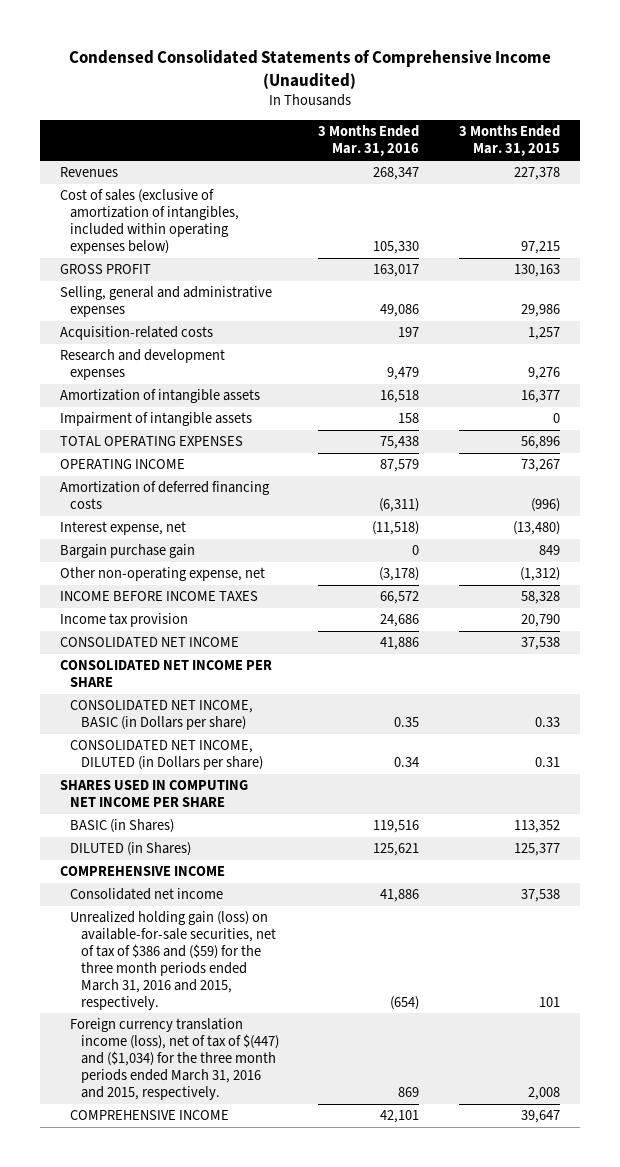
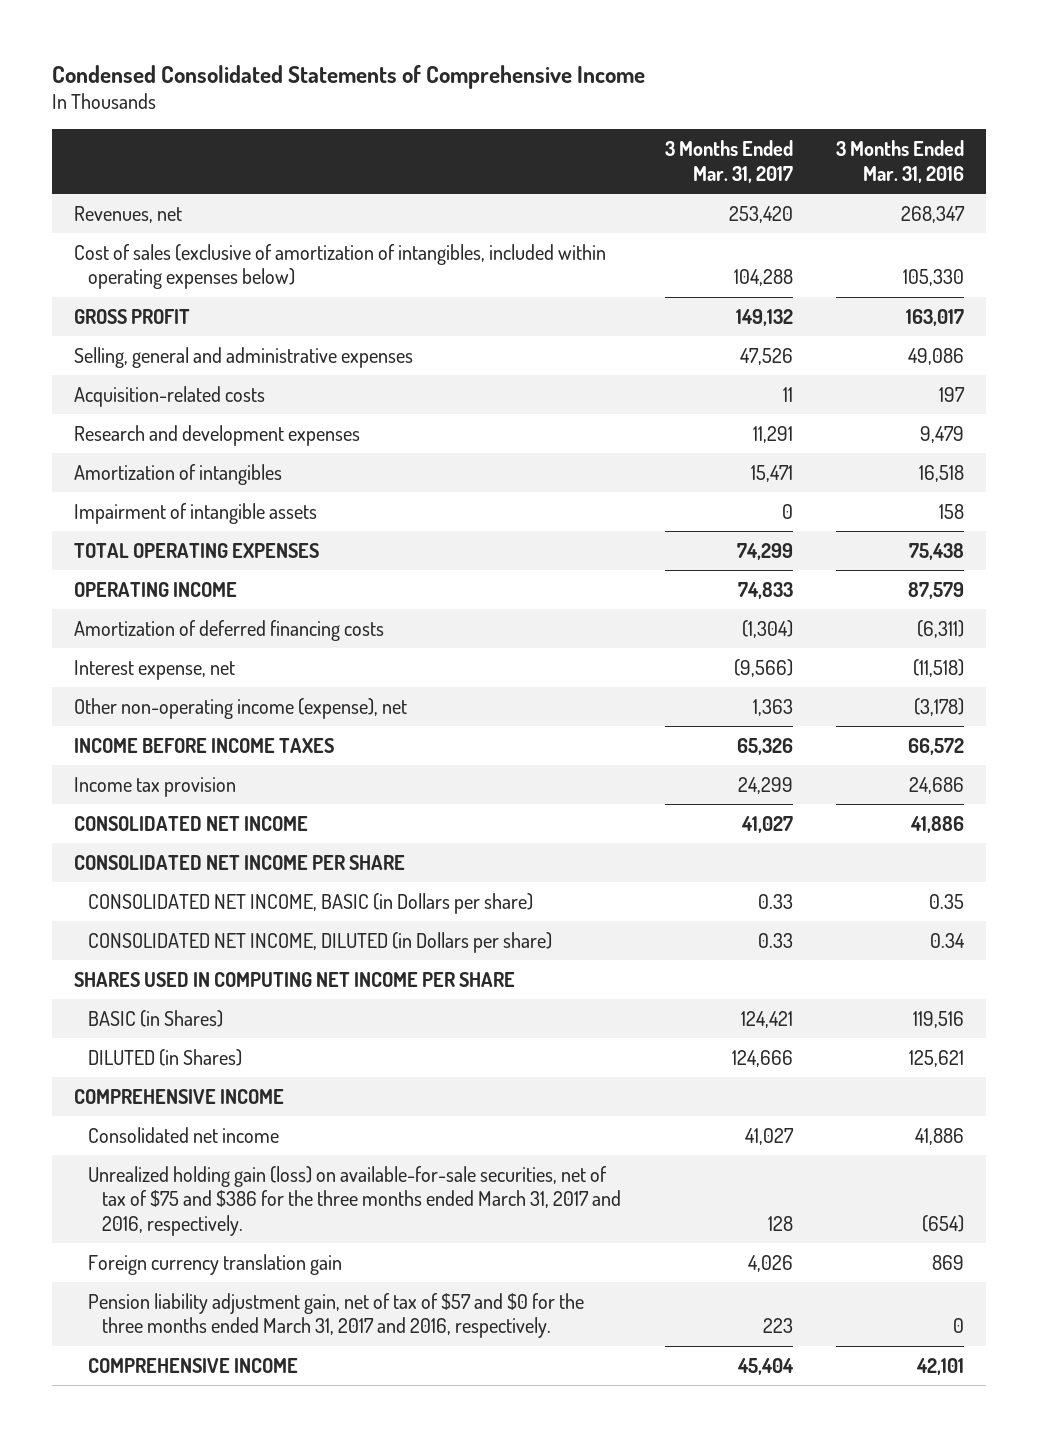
[69,49,552,89] Condensed Consolidated Statements of Comprehensive Income (Unaudited) -> [51,64,645,89] Condensed Consolidated Statements of Comprehensive Income
[459,125,561,157] 3 Months Ended Mar. 31, 2015 -> none
none -> [664,140,793,183] 3 Months Ended Mar. 31, 2017
[60,167,119,178] Revenues -> [73,205,182,223] Revenues, net
[60,389,261,404] Amortization of intangible assets -> [73,463,282,485] Amortization of intangibles
[60,544,196,559] Bargain purchase gain -> none
[60,567,266,582] Other non-operating expense, net -> [73,697,407,719] Other non-operating income (expense), net
[70,911,276,1010] Unrealized holding gain (loss) on available-for-sale securities, net of tax of $386 and ($59) for the three month periods ended March 31, 2016 and 2015, respectively. -> [87,1165,622,1236] Unrealized holding gain (loss) on available-for-sale securities, net of tax of $75 and $386 for the three months ended March 31, 2017 and 2016, respectively.
[70,1018,279,1100] Foreign currency translation income (loss), net of tax of $(447) and ($1,034) for the three month periods ended March 31, 2016 and 2015, respectively. -> [87,1253,342,1275] Foreign currency translation gain
none -> [87,1292,584,1339] Pension liability adjustment gain, net of tax of $57 and $0 for the three months ended March 31, 2017 and 2016, respectively.

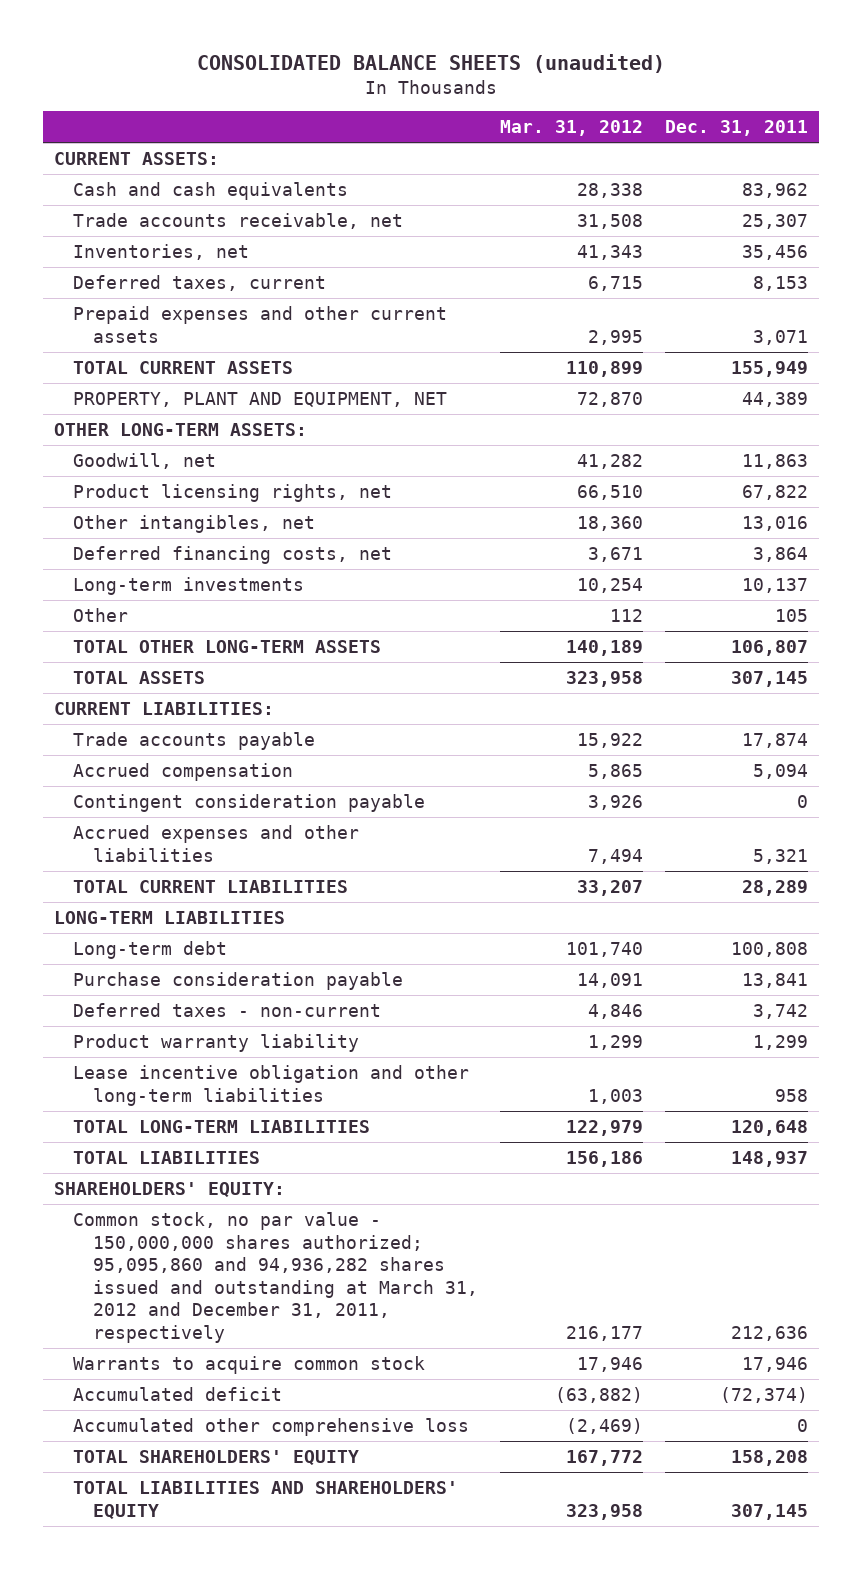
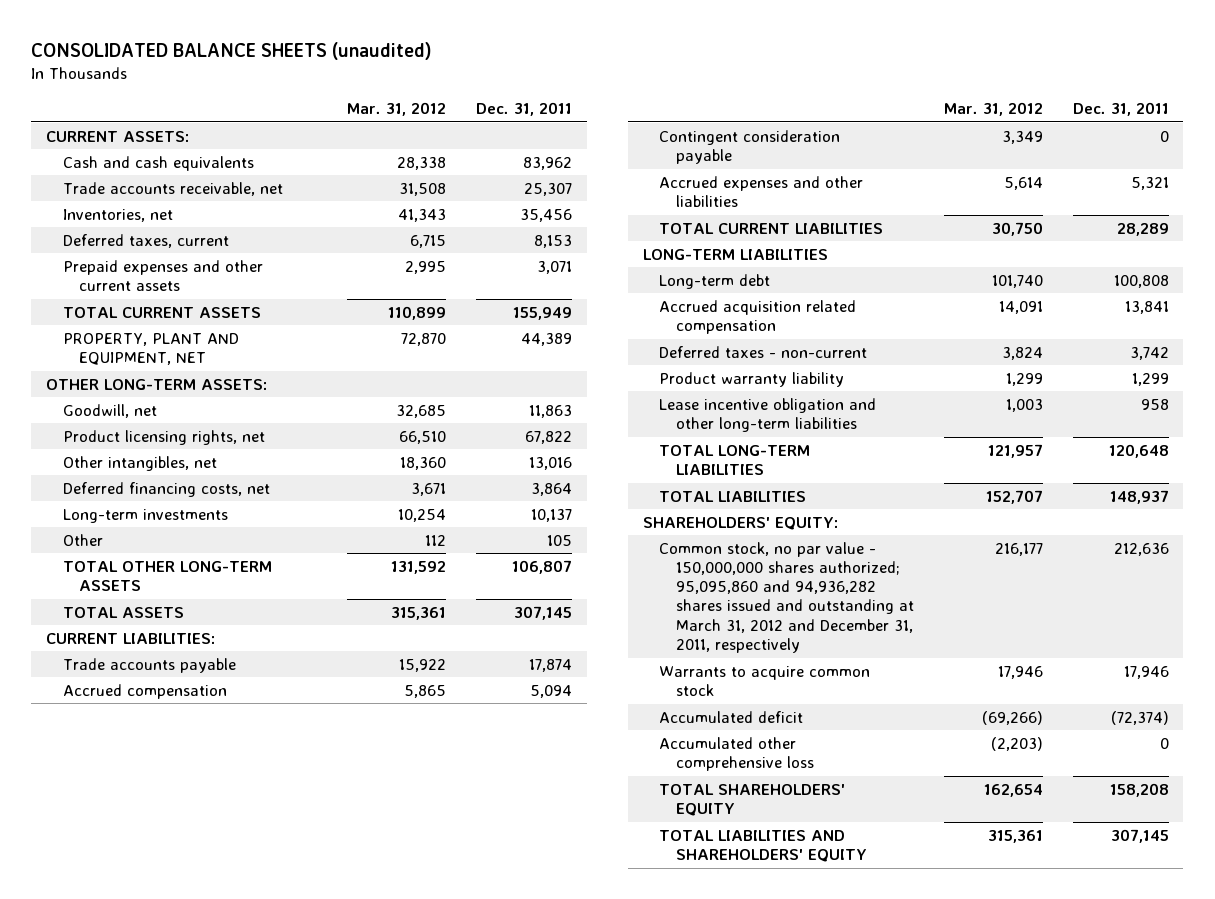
[576,454,643,470] 41,282 -> [396,404,447,418] 32,685
[565,640,643,657] 140,189 -> [391,560,447,574] 131,592
[565,671,643,688] 323,958 -> [391,606,447,620] 315,361
[587,795,643,811] 3,926 -> [1001,130,1043,144] 3,349
[587,848,643,864] 7,494 -> [1003,176,1043,190] 5,614
[576,880,643,897] 33,207 -> [991,221,1043,236] 30,750
[73,972,404,991] Purchase consideration payable -> [659,299,857,335] Accrued acquisition related compensation
[587,1004,643,1020] 4,846 -> [1001,346,1043,360] 3,824
[565,1120,643,1137] 122,979 -> [987,443,1043,458] 121,957
[565,1151,643,1168] 156,186 -> [985,489,1043,504] 152,707
[554,1387,643,1404] (63,882) -> [981,710,1043,725] (69,266)
[565,1418,643,1435] (2,469) -> [990,736,1043,751] (2,203)
[565,1450,643,1467] 167,772 -> [983,783,1043,797] 162,654
[565,1503,643,1520] 323,958 -> [987,829,1043,843] 315,361

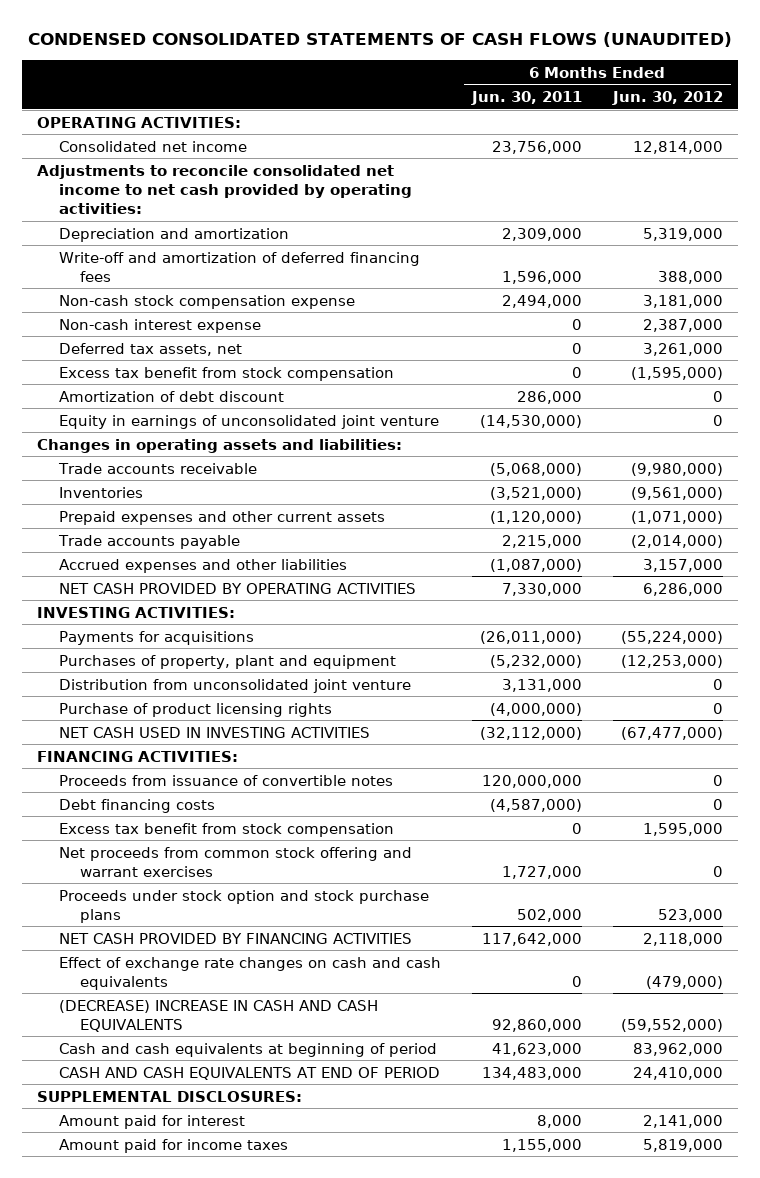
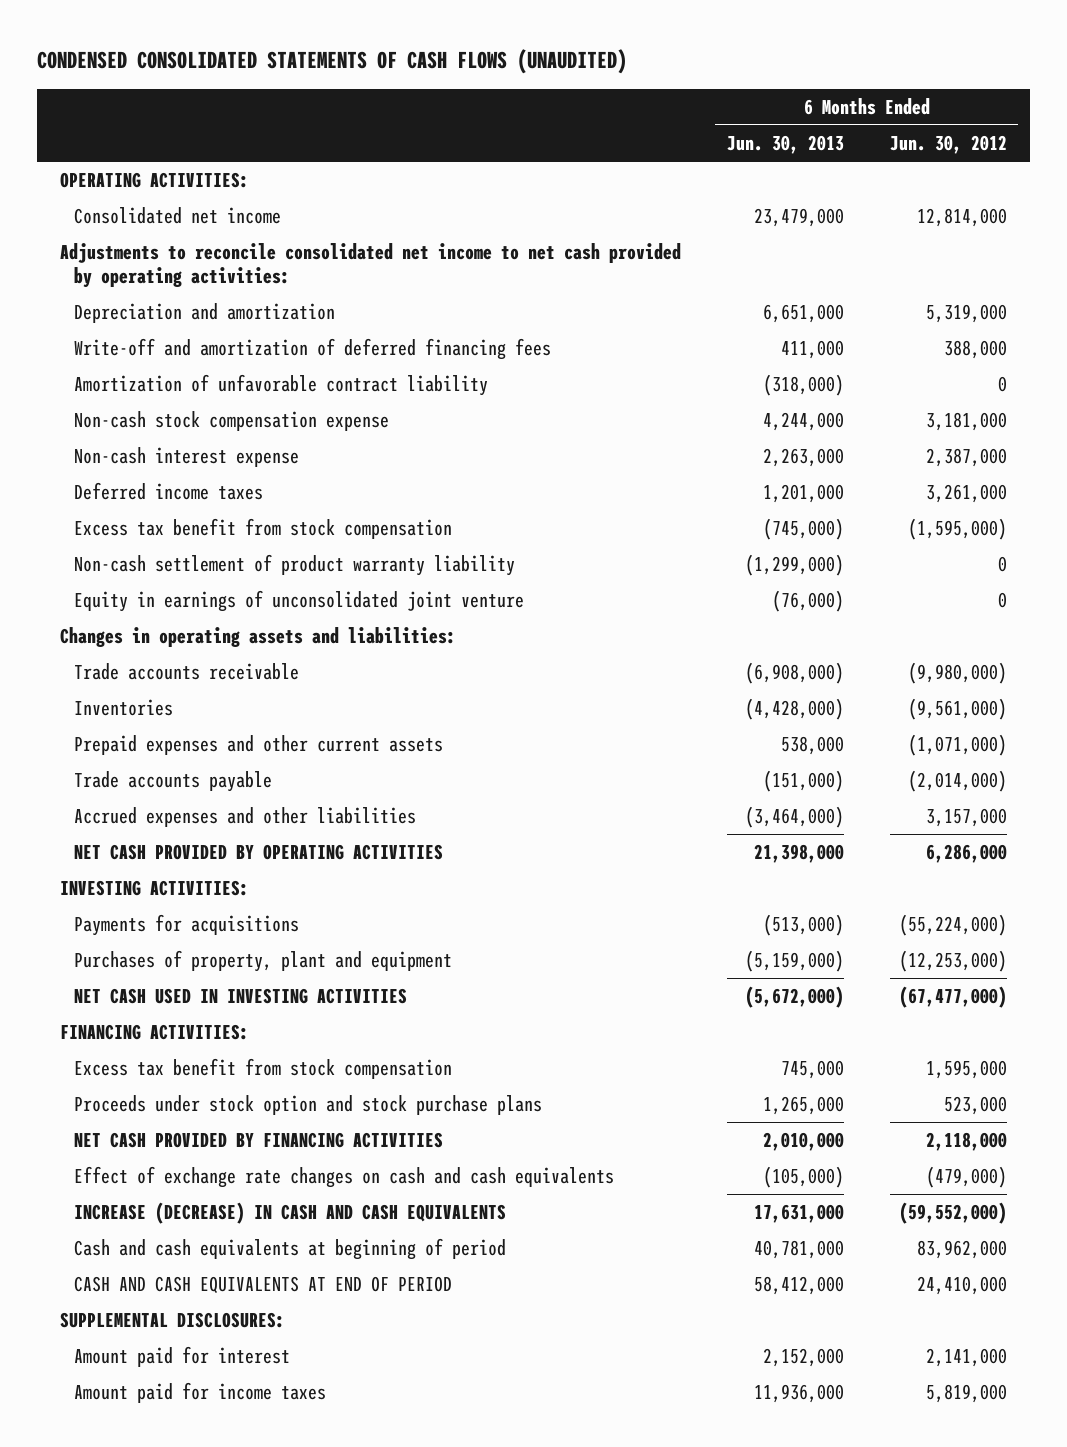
[470,90,582,105] Jun. 30, 2011 -> none
none -> [726,135,844,155] Jun. 30, 2013
none -> [74,374,489,397] Amortization of unfavorable contract liability
[58,342,242,356] Deferred tax assets, net -> [74,482,264,501] Deferred income taxes
[58,390,284,402] Amortization of debt discount -> none
none -> [74,554,516,577] Non-cash settlement of product warranty liability
[58,678,411,693] Distribution from unconsolidated joint venture -> none
[58,702,332,717] Purchase of product licensing rights -> none
[58,774,393,786] Proceeds from issuance of convertible notes -> none
[58,798,215,813] Debt financing costs -> none
[58,846,412,877] Net proceeds from common stock offering and warrant exercises -> none
[58,999,378,1032] (DECREASE) INCREASE IN CASH AND CASH EQUIVALENTS -> [74,1202,507,1225] INCREASE (DECREASE) IN CASH AND CASH EQUIVALENTS

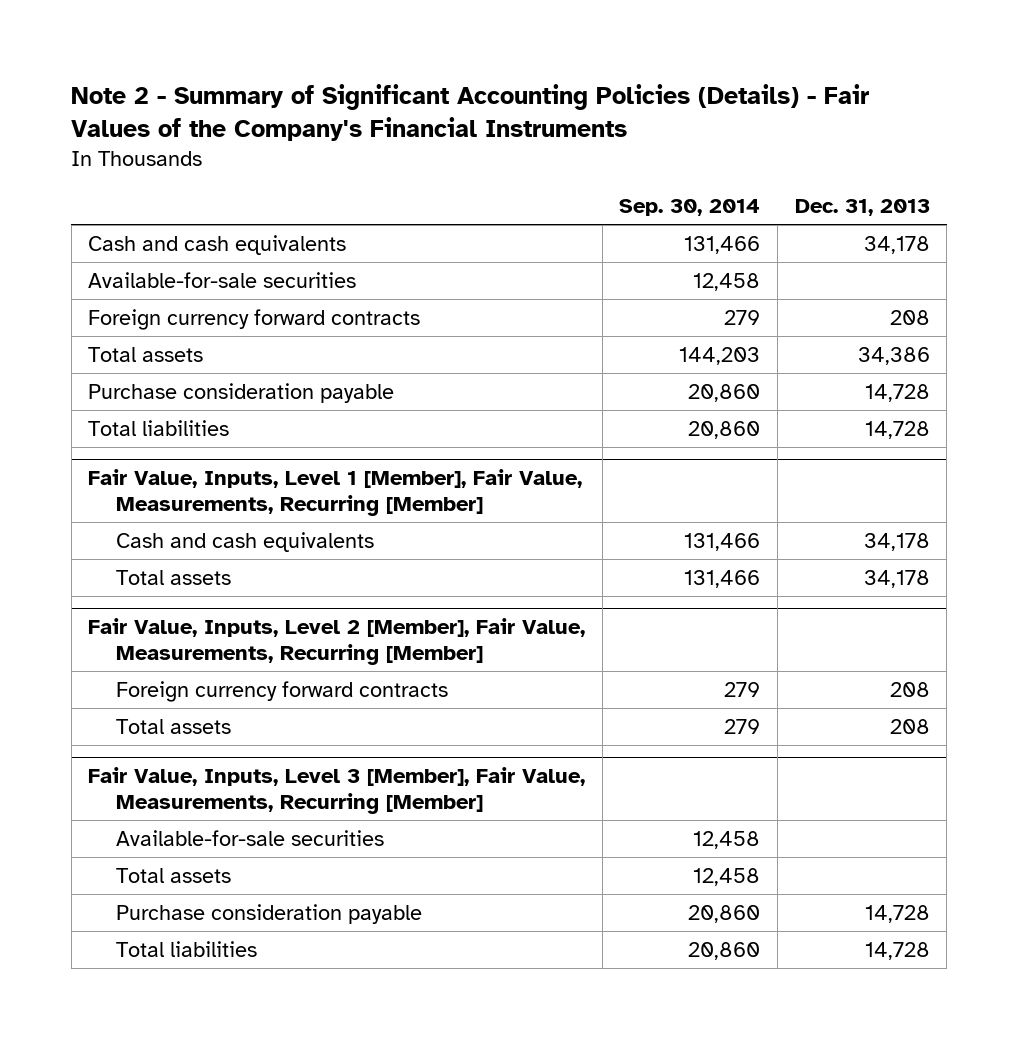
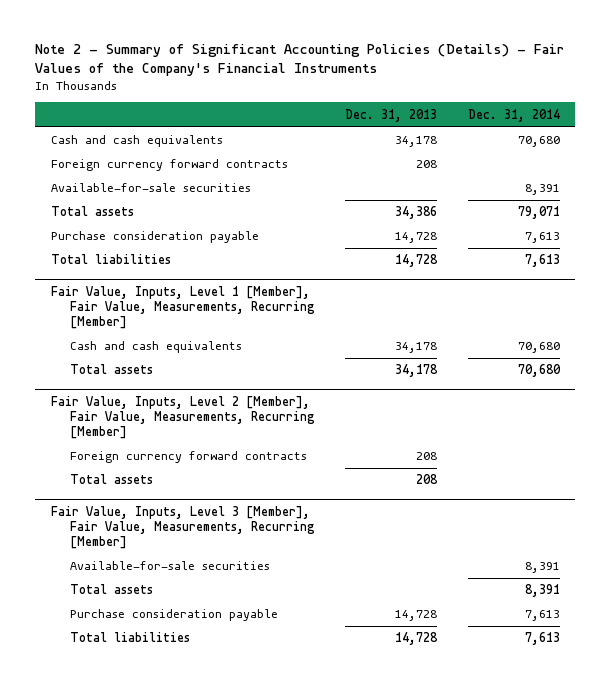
[619,198,761,216] Sep. 30, 2014 -> none
none -> [467,108,560,122] Dec. 31, 2014
[88,271,357,288] Available-for-sale securities -> [50,183,251,193] Available-for-sale securities

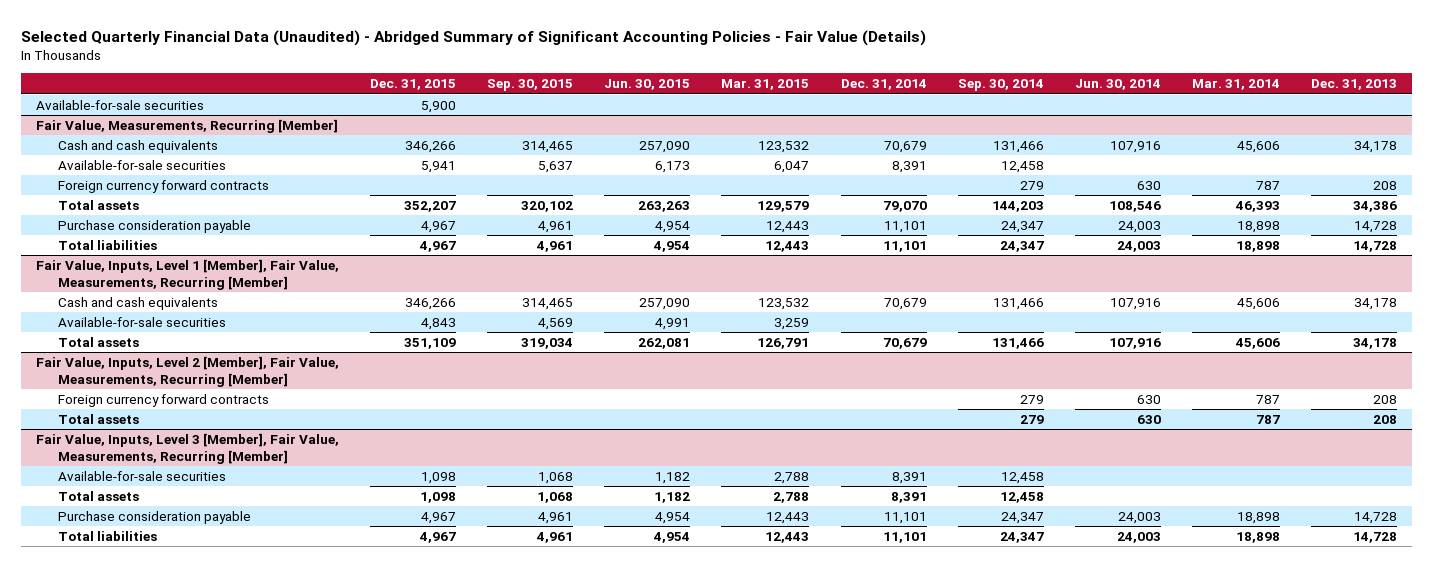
[35,44,565,77] Note 2 - Summary of Significant Accounting Policies (Details) - Fair Values of the Company's Financial Instruments -> [20,29,926,46] Selected Quarterly Financial Data (Unaudited) - Abridged Summary of Significant Accounting Policies - Fair Value (Details)
none -> [370,79,457,91] Dec. 31, 2015
none -> [487,79,574,92] Sep. 30, 2015
none -> [604,79,691,91] Jun. 30, 2015
none -> [721,79,810,91] Mar. 31, 2015
none -> [957,79,1044,92] Sep. 30, 2014
none -> [1074,79,1161,91] Jun. 30, 2014
none -> [1191,79,1280,91] Mar. 31, 2014
[50,159,288,172] Foreign currency forward contracts -> none
none -> [36,99,205,110] Available-for-sale securities
none -> [36,118,339,133] Fair Value, Measurements, Recurring [Member]
[517,136,560,148] 70,680 -> [883,140,927,153] 70,679
none -> [57,179,269,193] Foreign currency forward contracts
[517,206,560,220] 79,071 -> [882,200,927,212] 79,070
[524,232,560,244] 7,613 -> [883,220,927,233] 11,101
[524,254,560,268] 7,613 -> [882,240,927,252] 11,101
[517,342,560,354] 70,680 -> [883,297,927,310] 70,679
none -> [57,316,226,327] Available-for-sale securities
[517,364,561,378] 70,680 -> [882,337,927,349] 70,679
[524,610,560,622] 7,613 -> [883,511,927,524] 11,101
[524,632,560,646] 7,613 -> [882,531,927,543] 11,101

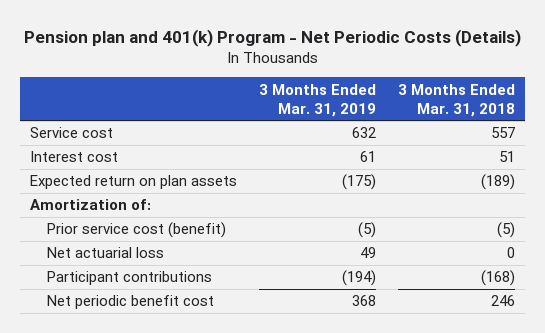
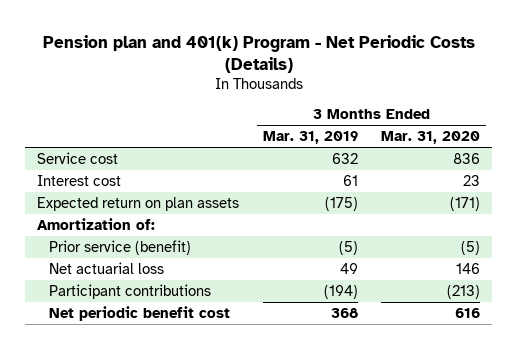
[397,83,515,117] 3 Months Ended Mar. 31, 2018 -> none
none -> [381,131,481,145] Mar. 31, 2020
[47,222,227,239] Prior service cost (benefit) -> [48,239,191,255] Prior service (benefit)

